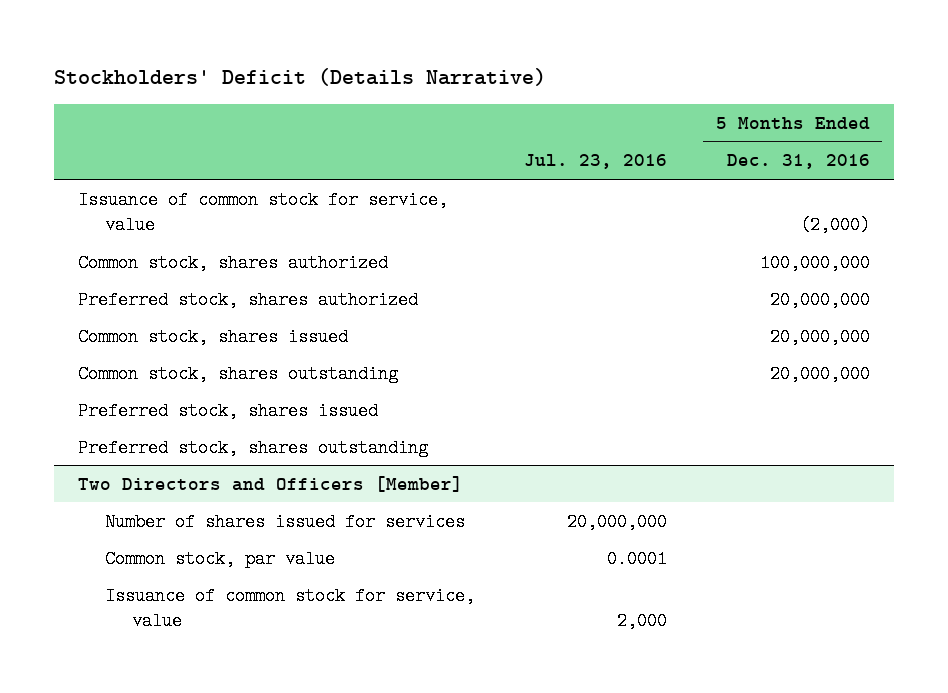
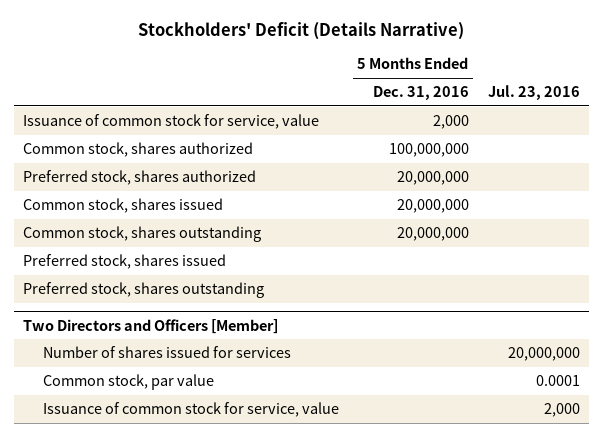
[799,215,870,234] (2,000) -> [432,115,469,130] 2,000

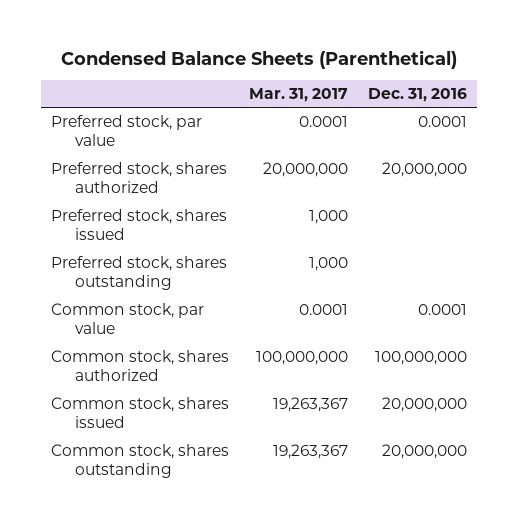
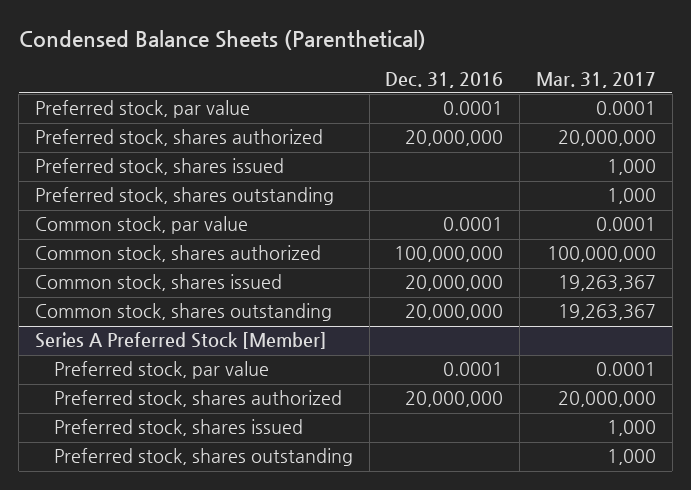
none -> [35,332,328,350] Series A Preferred Stock [Member]
none -> [53,361,269,380] Preferred stock, par value
none -> [53,390,342,408] Preferred stock, shares authorized
none -> [53,419,303,437] Preferred stock, shares issued
none -> [53,448,353,467] Preferred stock, shares outstanding

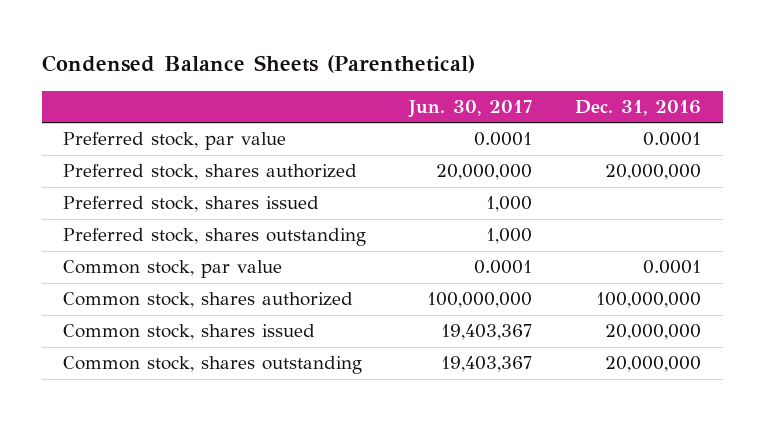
[535,71,656,88] Mar. 31, 2017 -> none
none -> [408,100,533,119] Jun. 30, 2017
[35,332,328,350] Series A Preferred Stock [Member] -> none
[53,361,269,380] Preferred stock, par value -> none
[53,390,342,408] Preferred stock, shares authorized -> none
[53,419,303,437] Preferred stock, shares issued -> none
[53,448,353,467] Preferred stock, shares outstanding -> none

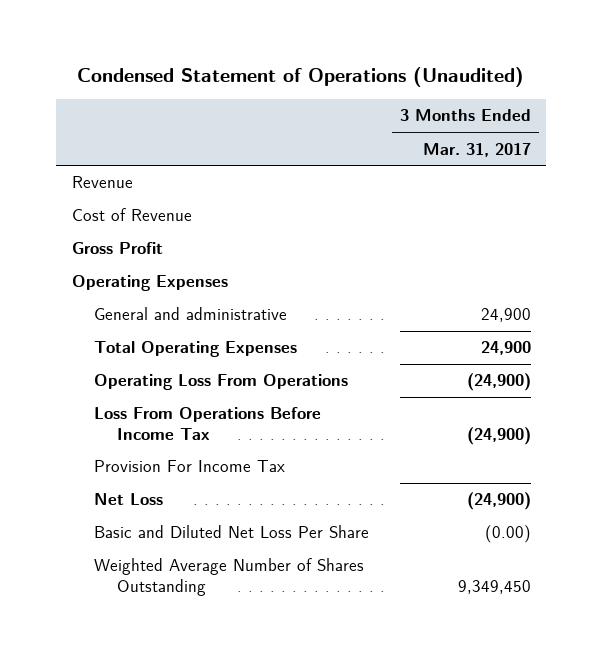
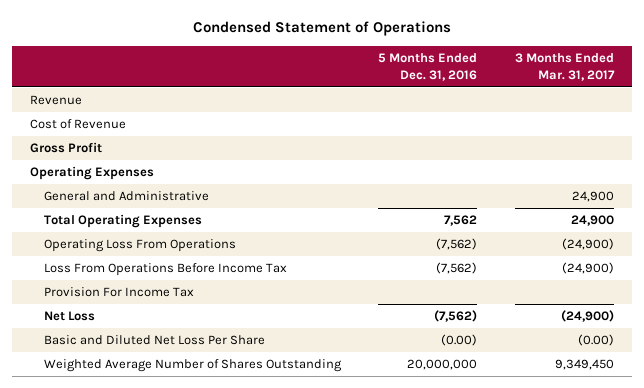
[77,67,525,88] Condensed Statement of Operations (Unaudited) -> [193,21,452,37] Condensed Statement of Operations
none -> [378,52,478,81] 5 Months Ended Dec. 31, 2016
[94,307,288,321] General and administrative -> [44,191,210,202] General and Administrative

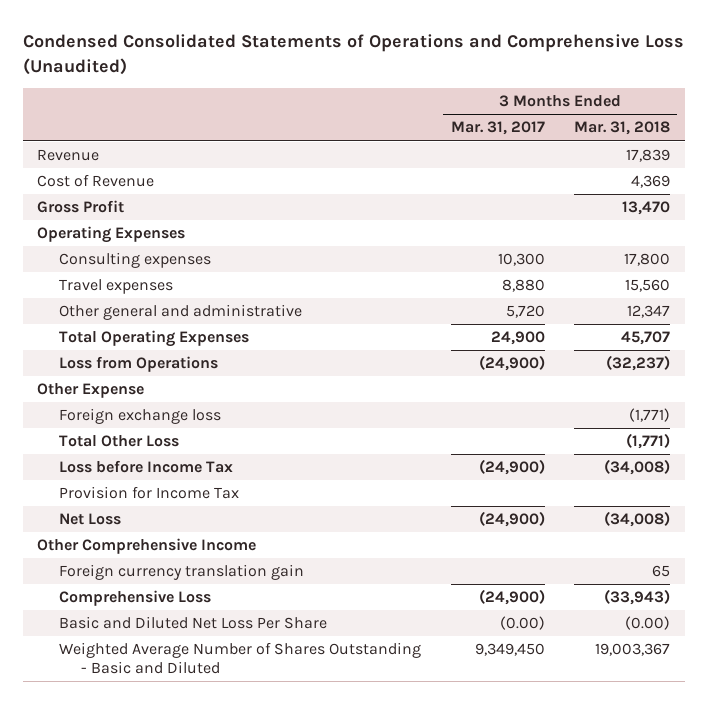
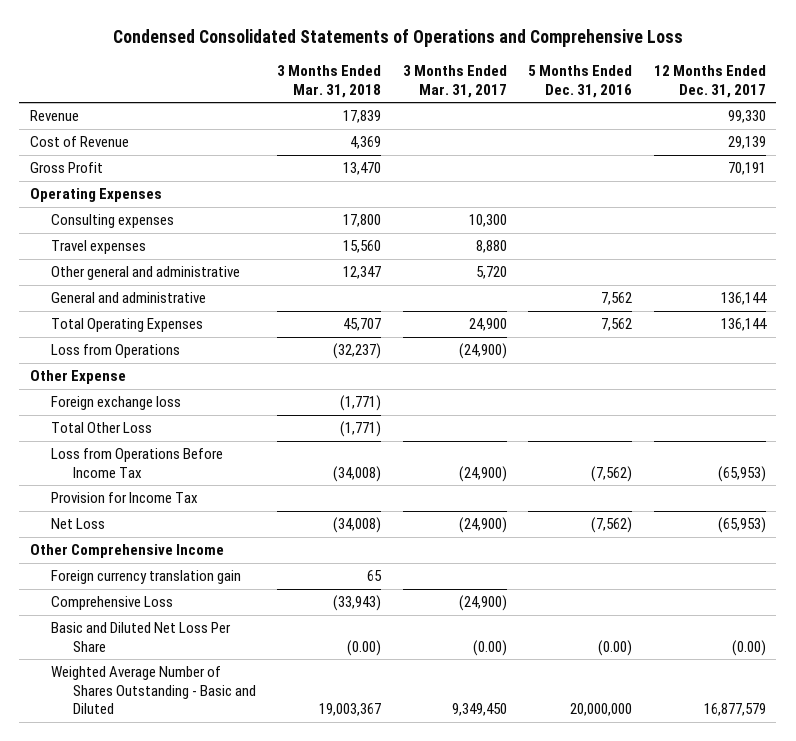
[22,34,684,75] Condensed Consolidated Statements of Operations and Comprehensive Loss (Unaudited) -> [112,28,683,47] Condensed Consolidated Statements of Operations and Comprehensive Loss
none -> [528,65,633,98] 5 Months Ended Dec. 31, 2016
none -> [653,65,766,98] 12 Months Ended Dec. 31, 2017
none -> [51,292,207,304] General and administrative
[59,460,234,474] Loss before Income Tax -> [51,448,224,478] Loss from Operations Before Income Tax

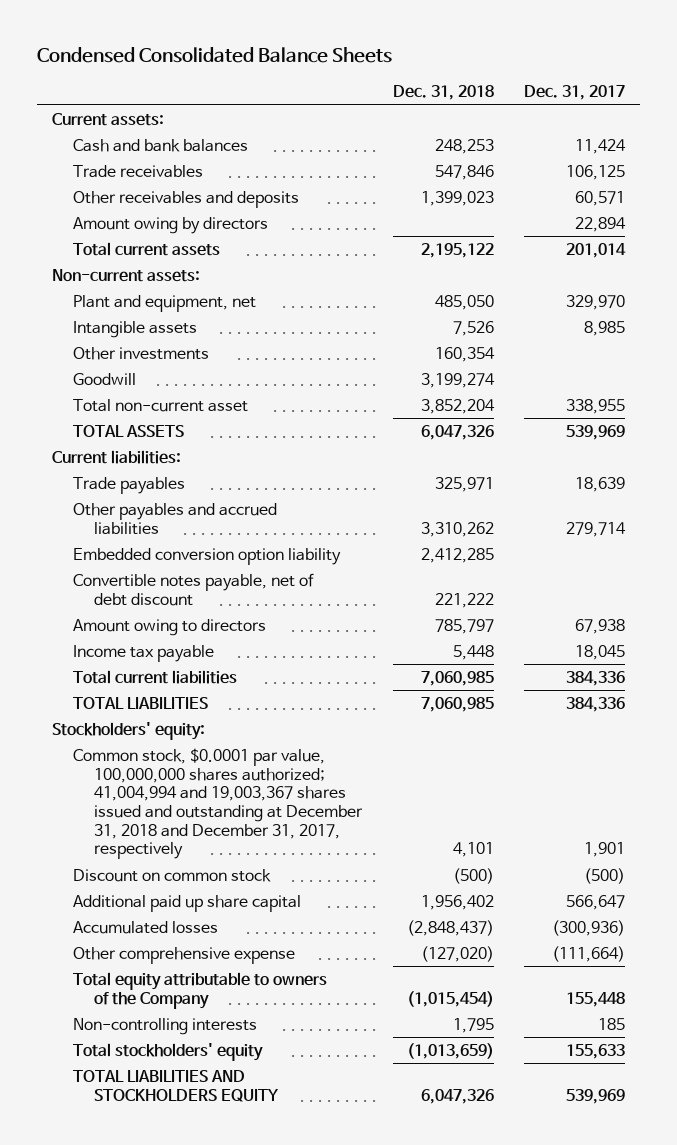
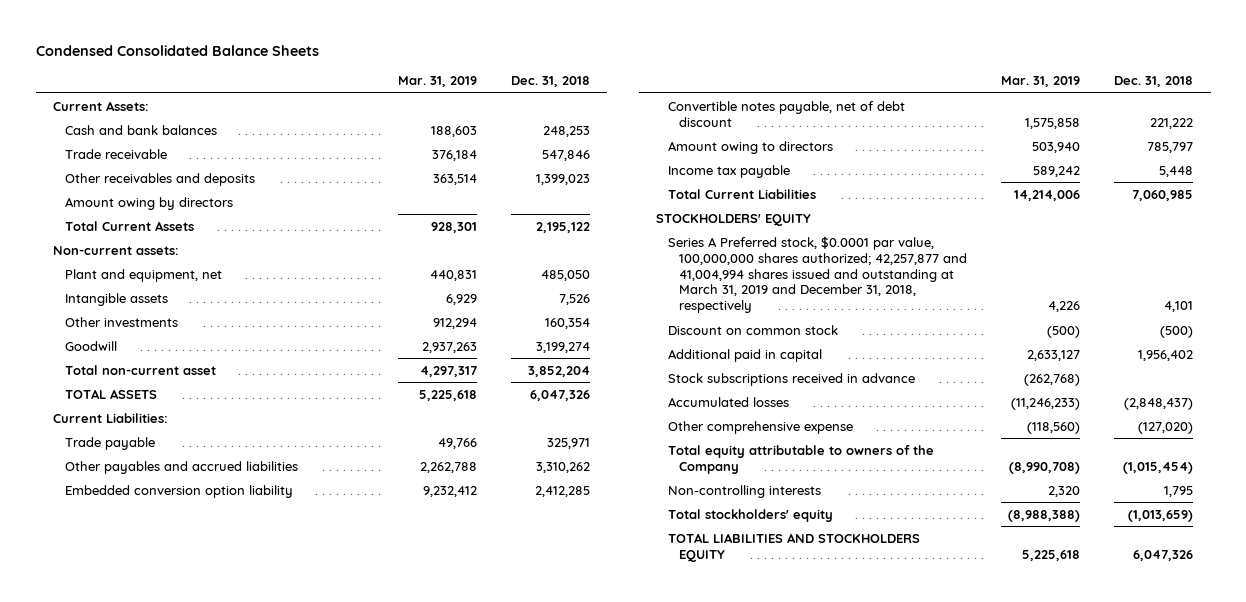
[523,85,625,101] Dec. 31, 2017 -> none
none -> [398,76,478,88] Mar. 31, 2019
[52,113,165,127] Current assets: -> [52,100,149,111] Current Assets:
[73,165,204,179] Trade receivables -> [64,148,167,159] Trade receivable
[73,242,221,257] Total current assets -> [64,220,194,231] Total Current Assets
[52,450,182,465] Current liabilities: -> [52,412,168,423] Current Liabilities:
[73,477,186,495] Trade payables -> [64,436,155,450] Trade payable
[73,697,209,710] TOTAL LIABILITIES -> none
[73,670,238,685] Total current liabilities -> [667,188,816,199] Total Current Liabilities
[52,722,206,741] Stockholders' equity: -> [656,213,812,226] STOCKHOLDERS' EQUITY
[73,748,364,860] Common stock, $0.0001 par value, 100,000,000 shares authorized; 41,004,994 and 19,003,367 shares issued and outstanding at December 31, 2018 and December 31, 2017, respectively -> [667,235,968,314] Series A Preferred stock, $0.0001 par value, 100,000,000 shares authorized; 42,257,877 and 41,004,994 shares issued and outstanding at March 31, 2019 and December 31, 2018, respectively
[73,895,302,913] Additional paid up share capital -> [667,348,822,362] Additional paid in capital
none -> [667,372,915,386] Stock subscriptions received in advance

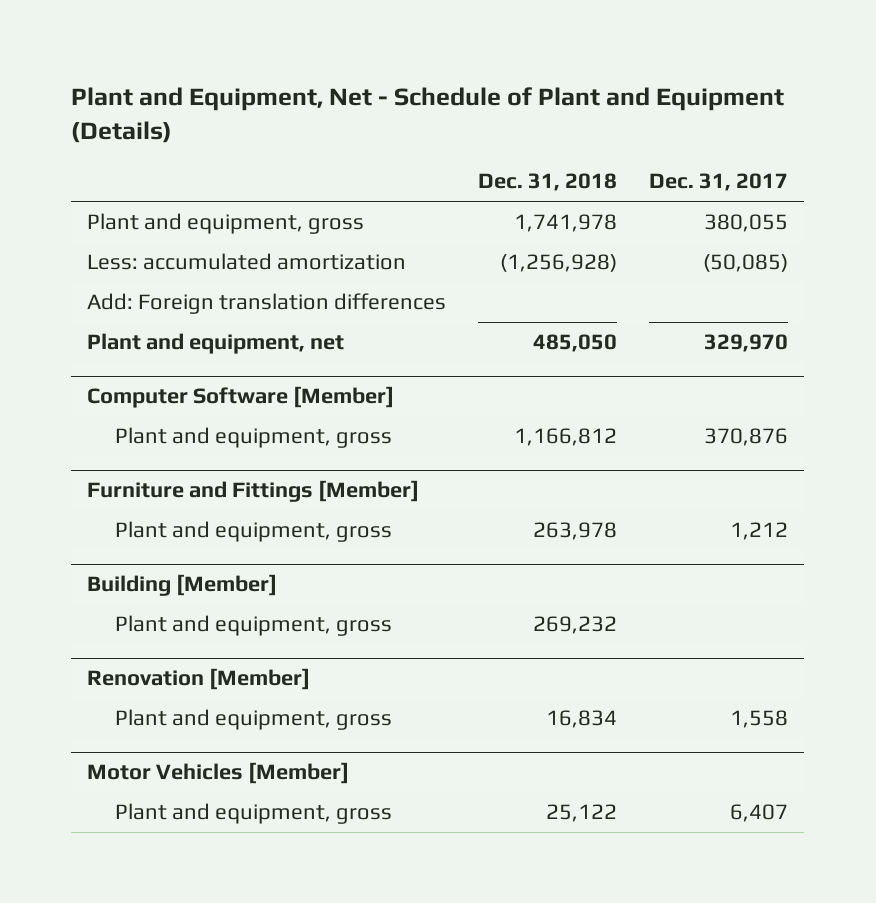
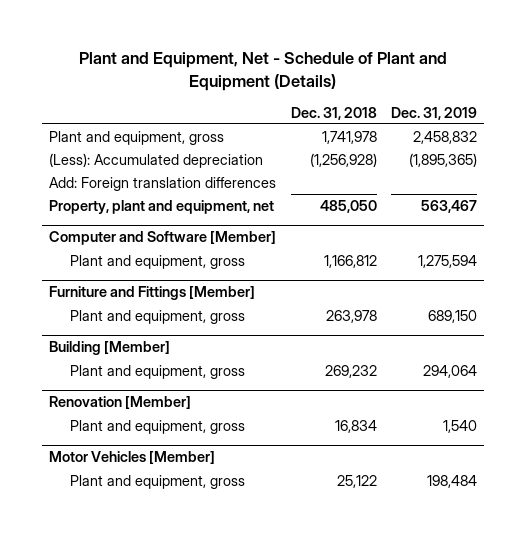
[649,173,789,192] Dec. 31, 2017 -> none
none -> [391,106,478,120] Dec. 31, 2019
[87,253,407,271] Less: accumulated amortization -> [49,152,264,168] (Less): Accumulated depreciation
[87,333,345,355] Plant and equipment, net -> [49,199,275,214] Property, plant and equipment, net
[87,386,395,409] Computer Software [Member] -> [49,231,277,246] Computer and Software [Member]

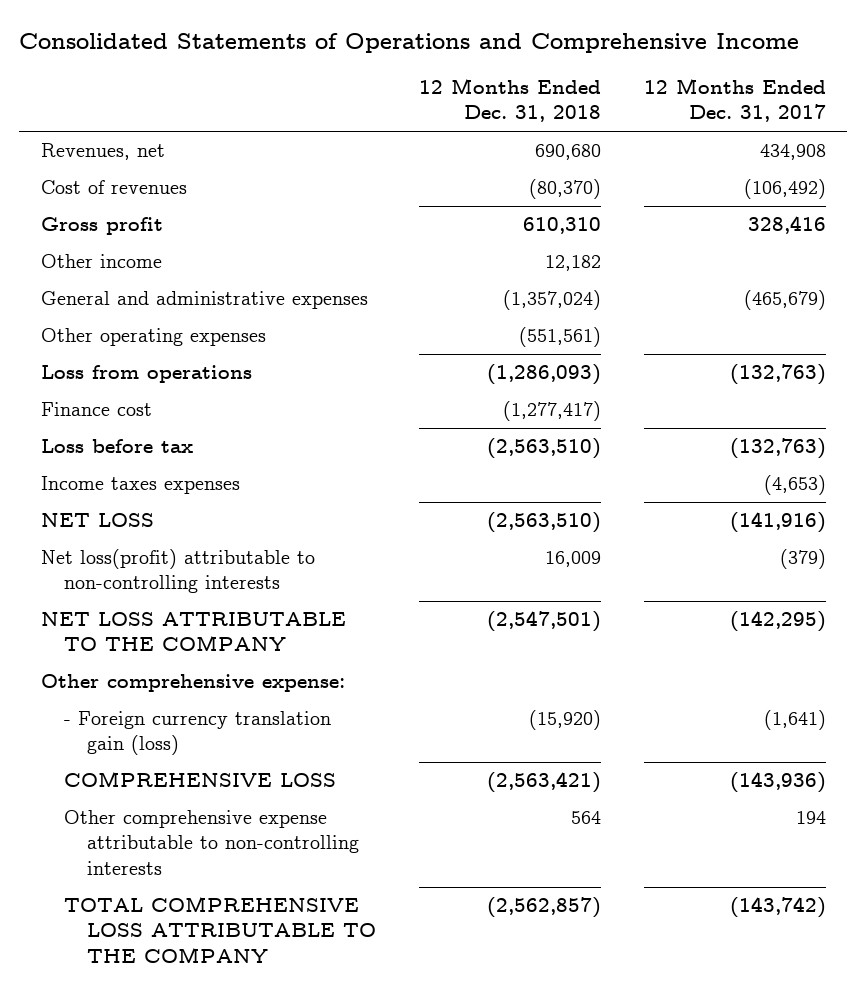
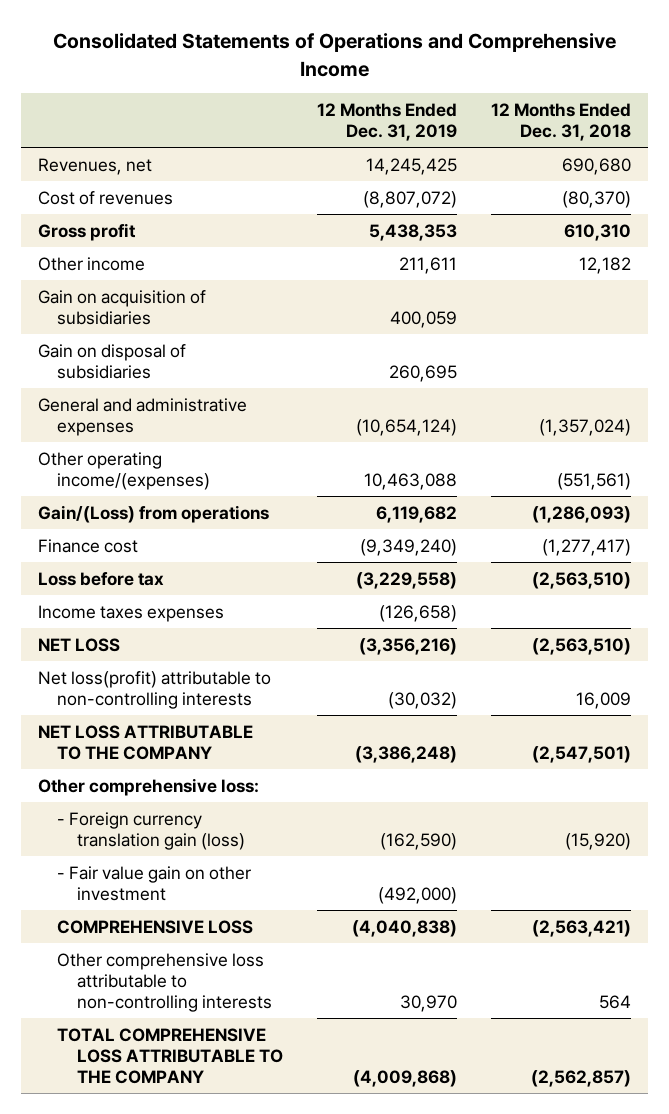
[643,78,826,123] 12 Months Ended Dec. 31, 2017 -> none
none -> [316,102,457,142] 12 Months Ended Dec. 31, 2019
none -> [38,289,207,325] Gain on acquisition of subsidiaries
none -> [38,343,187,379] Gain on disposal of subsidiaries
[40,328,266,347] Other operating expenses -> [38,451,211,490] Other operating income/(expenses)
[40,365,252,384] Loss from operations -> [38,504,270,523] Gain/(Loss) from operations
[40,674,345,693] Other comprehensive expense: -> [38,777,260,796] Other comprehensive loss:
none -> [57,865,252,901] - Fair value gain on other investment
[63,810,360,875] Other comprehensive expense attributable to non-controlling interests -> [57,952,272,1013] Other comprehensive loss attributable to non-controlling interests

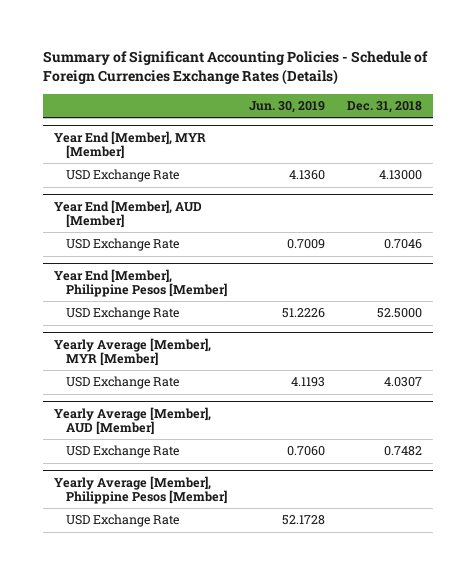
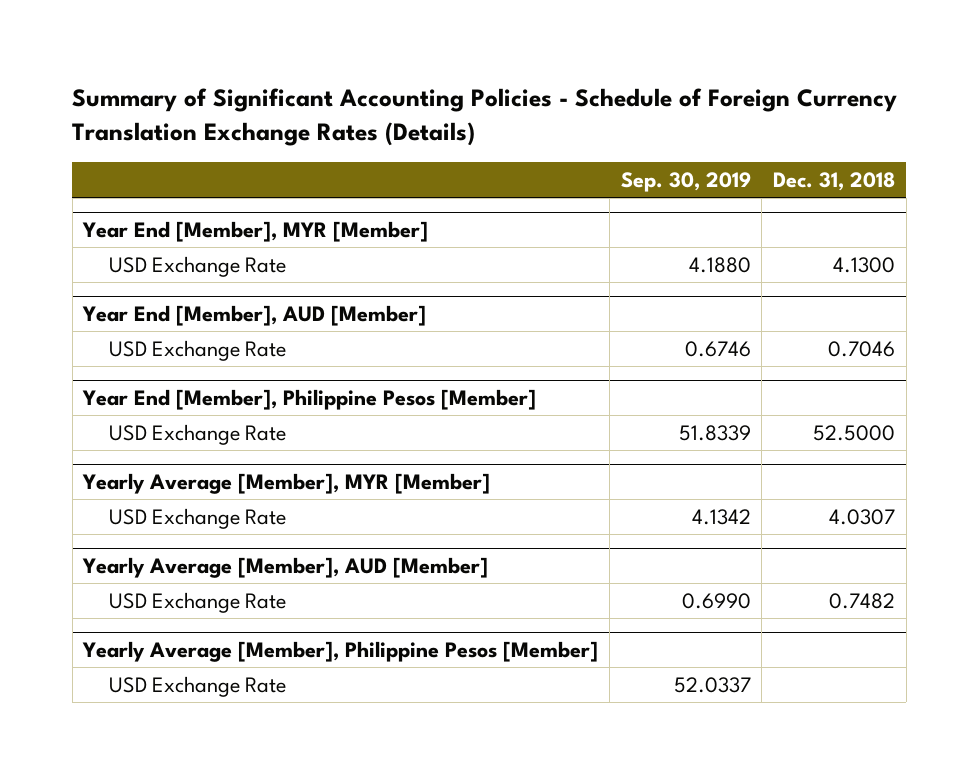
[42,51,428,86] Summary of Significant Accounting Policies - Schedule of Foreign Currencies Exchange Rates (Details) -> [72,88,898,146] Summary of Significant Accounting Policies - Schedule of Foreign Currency Translation Exchange Rates (Details)
[248,101,325,114] Jun. 30, 2019 -> none
none -> [620,171,751,192] Sep. 30, 2019
[378,170,422,181] 4.13000 -> [832,256,895,273] 4.1300

